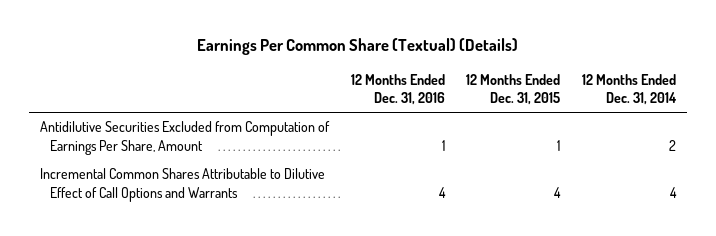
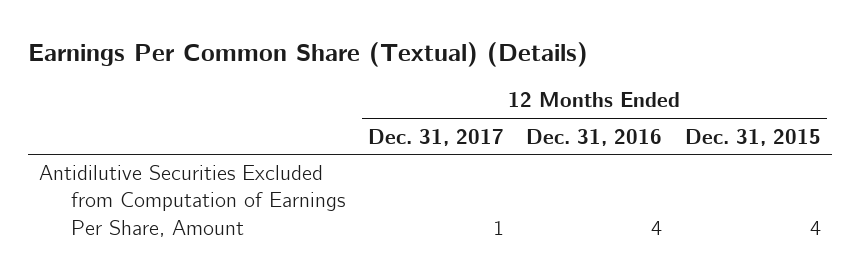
[582,73,678,106] 12 Months Ended Dec. 31, 2014 -> none
none -> [367,128,504,146] Dec. 31, 2017
[39,168,325,202] Incremental Common Shares Attributable to Dilutive Effect of Call Options and Warrants -> none
[441,139,445,151] 1 -> [651,220,663,235] 4
[557,139,561,151] 1 -> [810,220,822,235] 4

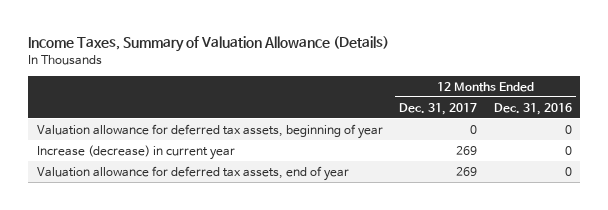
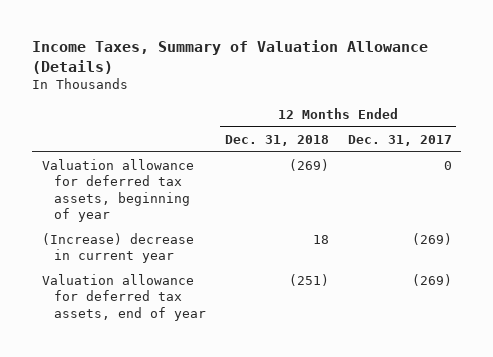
[493,102,572,115] Dec. 31, 2016 -> none
none -> [224,134,329,146] Dec. 31, 2018
[36,144,235,160] Increase (decrease) in current year -> [41,233,194,264] (Increase) decrease in current year
[456,145,478,155] 269 -> [411,233,452,246] (269)
[456,166,478,176] 269 -> [411,274,452,287] (269)

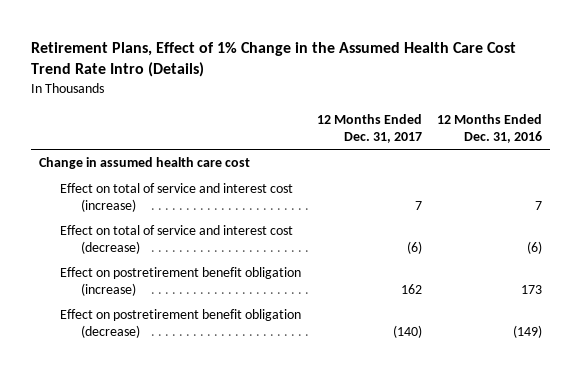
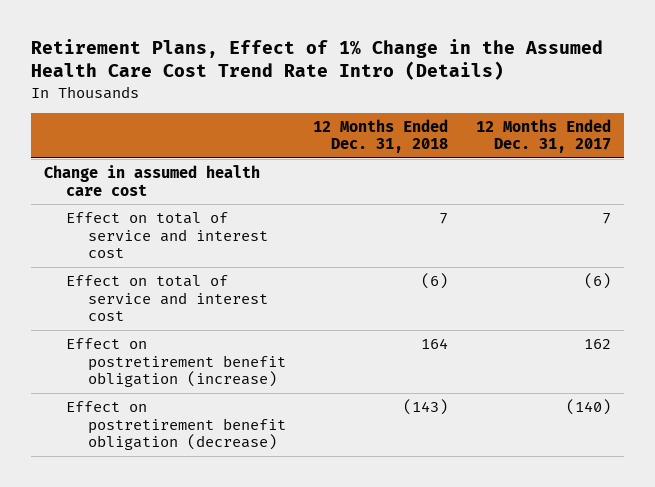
[437,114,543,143] 12 Months Ended Dec. 31, 2016 -> none
none -> [313,118,449,154] 12 Months Ended Dec. 31, 2018
[59,183,293,212] Effect on total of service and interest cost (increase) -> [66,211,269,259] Effect on total of service and interest cost
[59,225,293,254] Effect on total of service and interest cost (decrease) -> [66,274,269,322] Effect on total of service and interest cost

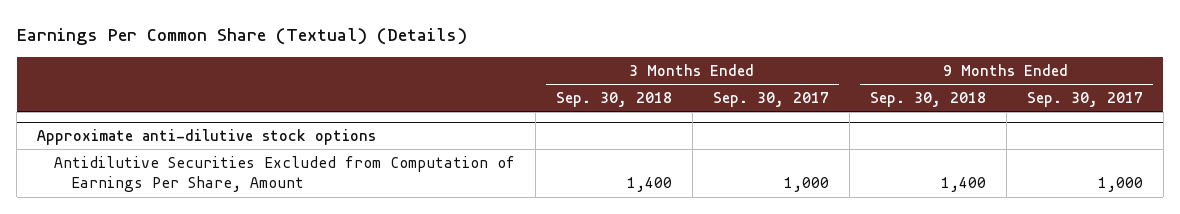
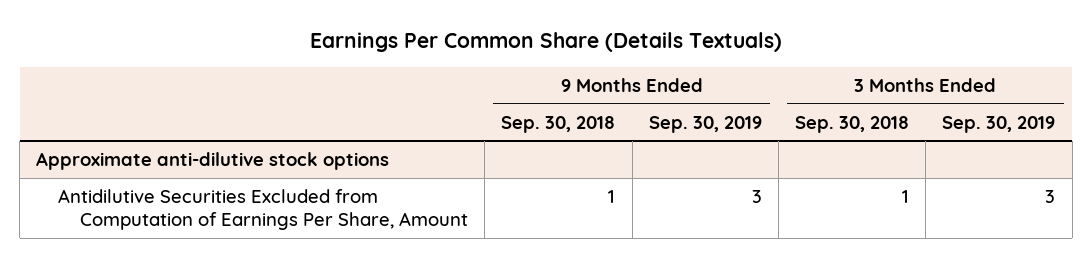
[16,28,467,46] Earnings Per Common Share (Textual) (Details) -> [309,32,782,53] Earnings Per Common Share (Details Textuals)
[712,92,829,108] Sep. 30, 2017 -> none
[1026,92,1143,108] Sep. 30, 2017 -> none
none -> [648,115,762,133] Sep. 30, 2019
none -> [942,115,1056,133] Sep. 30, 2019
[626,177,672,193] 1,400 -> [902,189,910,203] 1
[940,177,986,193] 1,400 -> [608,189,616,203] 1

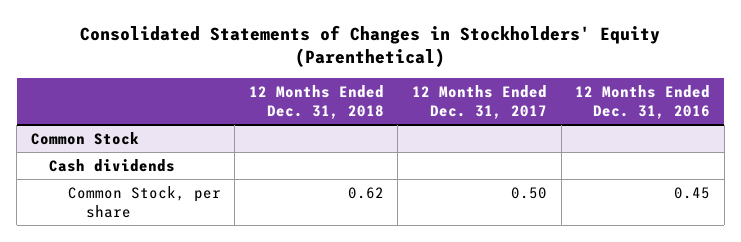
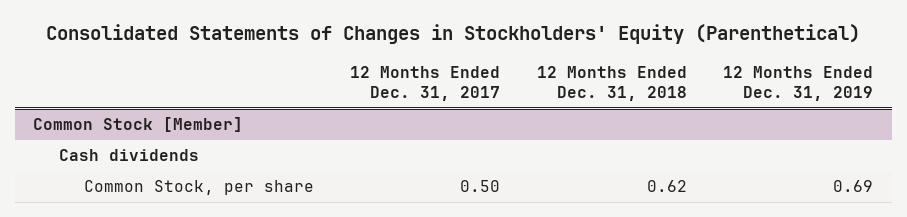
[575,85,711,119] 12 Months Ended Dec. 31, 2016 -> none
none -> [723,65,874,102] 12 Months Ended Dec. 31, 2019
[30,131,139,145] Common Stock -> [33,117,244,133] Common Stock [Member]

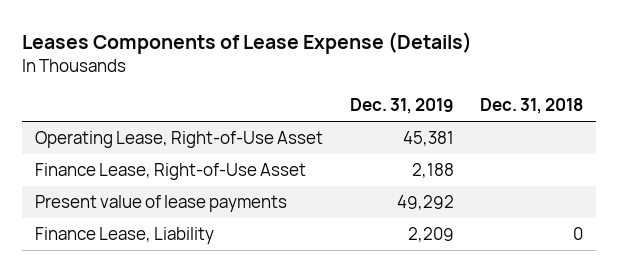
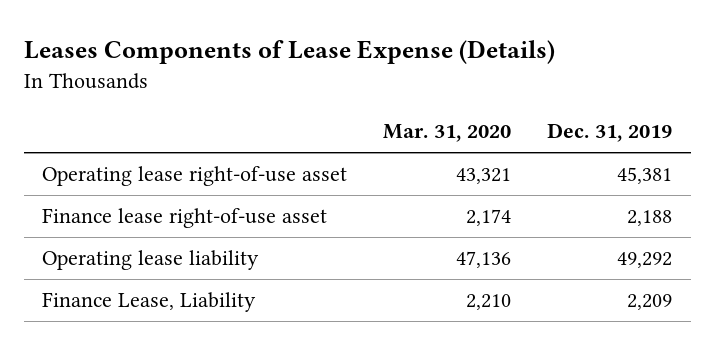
[480,98,584,115] Dec. 31, 2018 -> none
none -> [383,124,512,143] Mar. 31, 2020
[35,131,324,149] Operating Lease, Right-of-Use Asset -> [42,166,348,187] Operating lease right-of-use asset
[35,163,307,181] Finance Lease, Right-of-Use Asset -> [42,208,328,229] Finance lease right-of-use asset
[35,195,288,213] Present value of lease payments -> [42,250,260,271] Operating lease liability

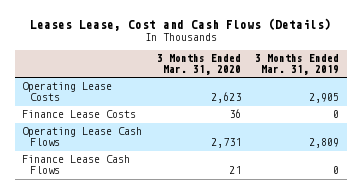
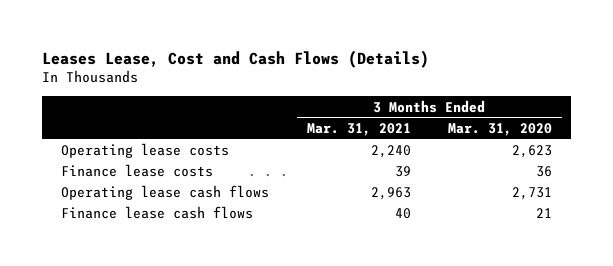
[255,54,340,76] 3 Months Ended Mar. 31, 2019 -> none
none -> [306,122,411,136] Mar. 31, 2021
[22,82,113,102] Operating Lease Costs -> [60,143,229,159] Operating lease costs
[22,110,137,119] Finance Lease Costs -> [60,164,213,178] Finance lease costs
[22,127,143,147] Operating Lease Cash Flows -> [60,185,269,201] Operating lease cash flows
[22,155,131,175] Finance Lease Cash Flows -> [60,206,253,220] Finance lease cash flows

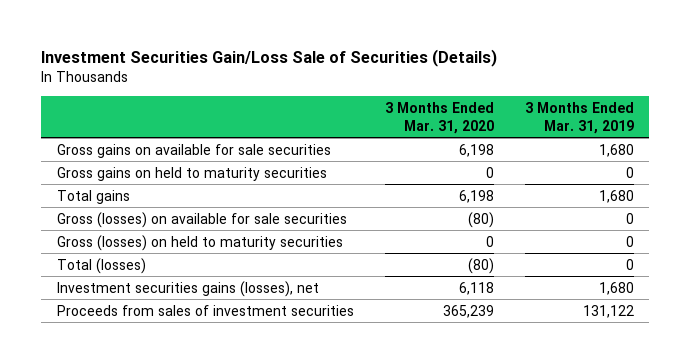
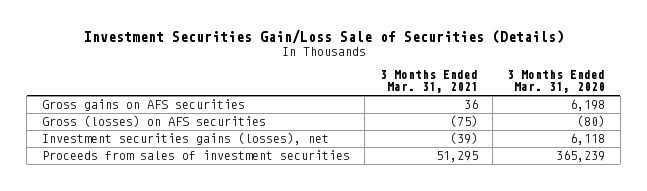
[524,101,634,134] 3 Months Ended Mar. 31, 2019 -> none
none -> [379,70,478,94] 3 Months Ended Mar. 31, 2021
[56,166,327,181] Gross gains on held to maturity securities -> none
[56,189,130,204] Total gains -> none
[56,234,343,251] Gross (losses) on held to maturity securities -> none
[56,257,146,274] Total (losses) -> none
[56,143,331,158] Gross gains on available for sale securities -> [41,99,245,112] Gross gains on AFS securities
[56,211,347,228] Gross (losses) on available for sale securities -> [41,115,266,128] Gross (losses) on AFS securities

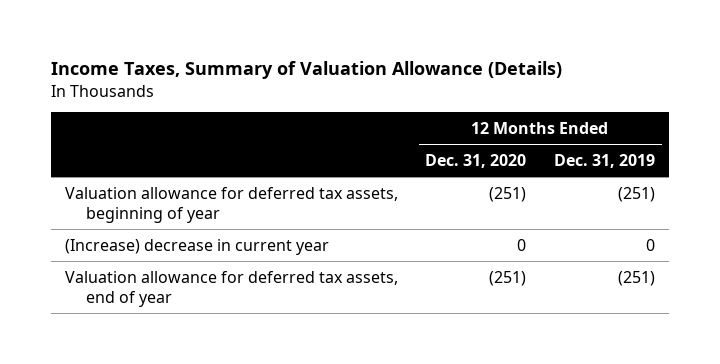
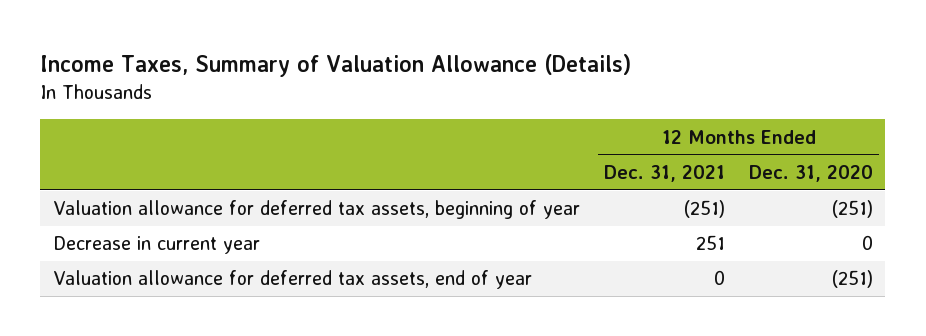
[554,154,656,169] Dec. 31, 2019 -> none
none -> [603,164,725,182] Dec. 31, 2021
[64,238,329,255] (Increase) decrease in current year -> [52,236,260,255] Decrease in current year

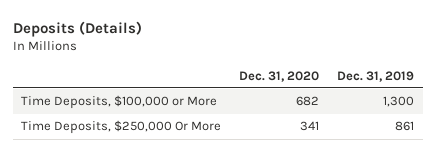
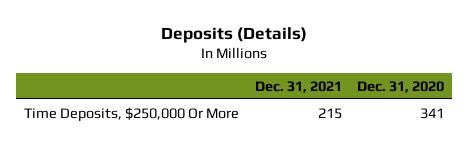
[336,70,414,82] Dec. 31, 2019 -> none
none -> [254,80,342,93] Dec. 31, 2021
[21,95,218,110] Time Deposits, $100,000 or More -> none

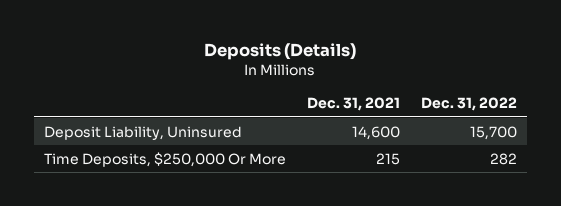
[357,80,445,93] Dec. 31, 2020 -> none
none -> [420,97,517,112] Dec. 31, 2022
none -> [44,125,243,140] Deposit Liability, Uninsured

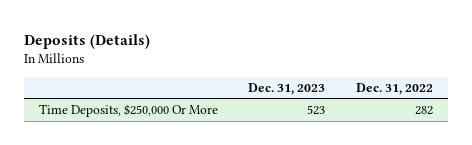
[306,97,400,112] Dec. 31, 2021 -> none
none -> [248,82,326,95] Dec. 31, 2023
[44,125,243,140] Deposit Liability, Uninsured -> none

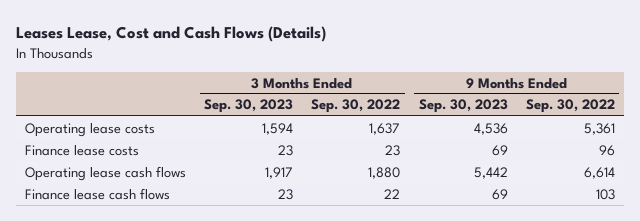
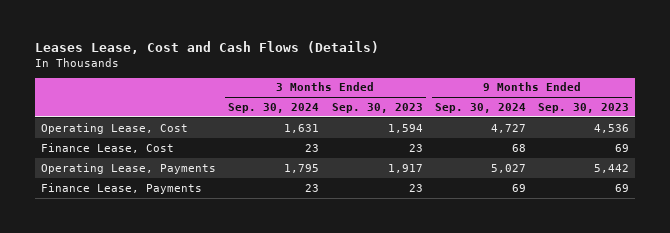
[311,99,401,114] Sep. 30, 2022 -> none
[525,99,615,114] Sep. 30, 2022 -> none
none -> [228,103,320,114] Sep. 30, 2024
none -> [434,103,526,114] Sep. 30, 2024
[24,122,155,137] Operating lease costs -> [40,122,188,134] Operating Lease, Cost
[24,144,139,156] Finance lease costs -> [40,142,174,153] Finance Lease, Cost
[24,165,186,181] Operating lease cash flows -> [40,162,216,174] Operating Lease, Payments
[24,187,170,200] Finance lease cash flows -> [40,182,202,194] Finance Lease, Payments

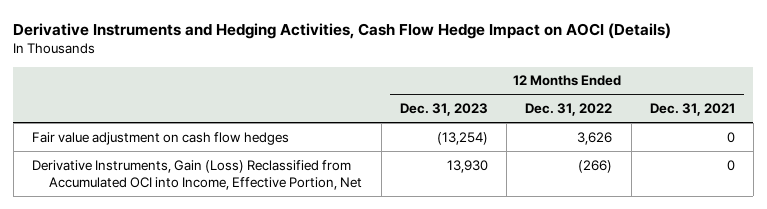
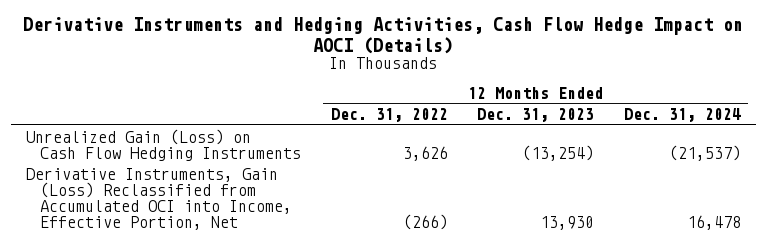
[649,103,735,117] Dec. 31, 2021 -> none
none -> [623,108,741,123] Dec. 31, 2024
[32,131,290,145] Fair value adjustment on cash flow hedges -> [25,128,302,161] Unrealized Gain (Loss) on Cash Flow Hedging Instruments

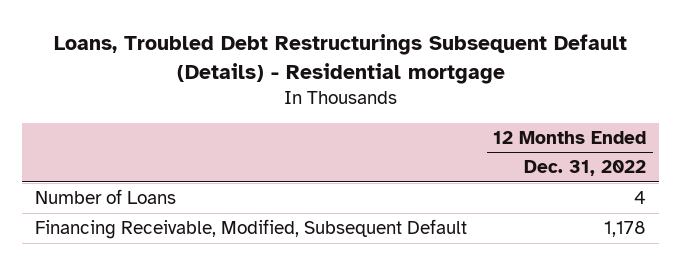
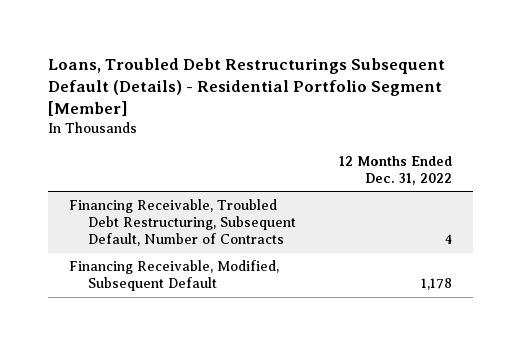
[53,34,627,85] Loans, Troubled Debt Restructurings Subsequent Default (Details) - Residential mortgage -> [47,58,445,117] Loans, Troubled Debt Restructurings Subsequent Default (Details) - Residential Portfolio Segment [Member]
[34,189,176,205] Number of Loans -> [69,199,297,247] Financing Receivable, Troubled Debt Restructuring, Subsequent Default, Number of Contracts

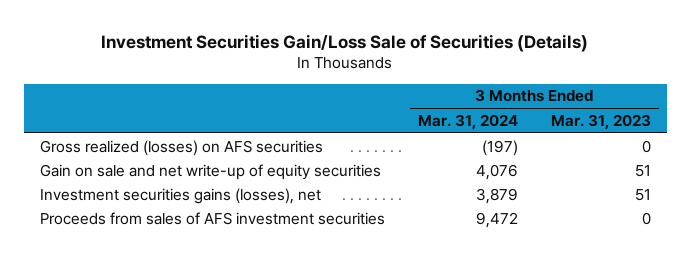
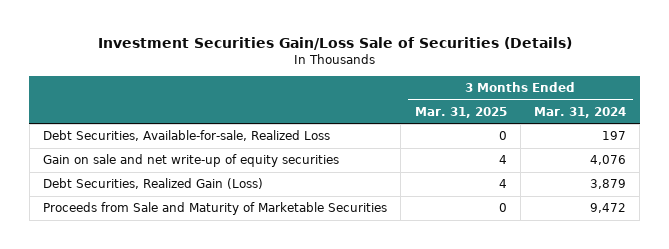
[550,113,651,130] Mar. 31, 2023 -> none
none -> [414,106,507,118] Mar. 31, 2025
[40,139,324,156] Gross realized (losses) on AFS securities -> [43,130,331,142] Debt Securities, Available-for-sale, Realized Loss
[481,139,518,156] (197) -> [602,131,627,141] 197
[40,187,322,204] Investment securities gains (losses), net -> [43,178,264,190] Debt Securities, Realized Gain (Loss)
[40,211,386,225] Proceeds from sales of AFS investment securities -> [43,202,388,216] Proceeds from Sale and Maturity of Marketable Securities

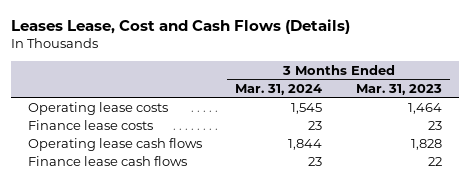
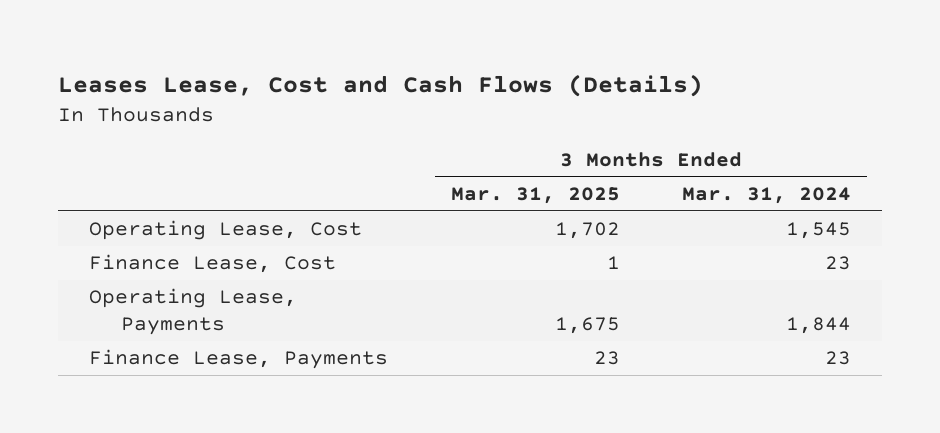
[355,83,442,95] Mar. 31, 2023 -> none
none -> [450,187,620,205] Mar. 31, 2025
[27,101,168,115] Operating lease costs -> [89,220,363,241] Operating Lease, Cost
[27,119,153,130] Finance lease costs -> [89,254,337,274] Finance Lease, Cost
[27,137,202,151] Operating lease cash flows -> [89,288,298,336] Operating Lease, Payments
[27,155,187,166] Finance lease cash flows -> [89,349,389,370] Finance Lease, Payments

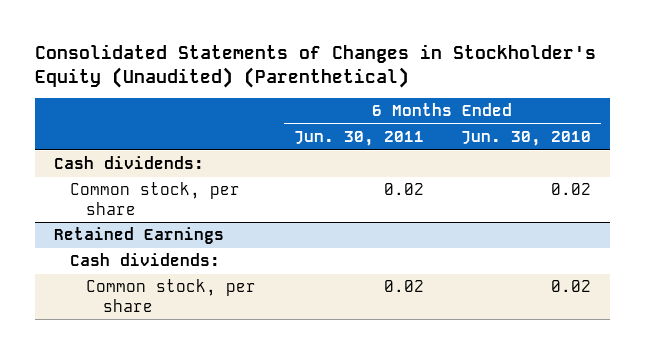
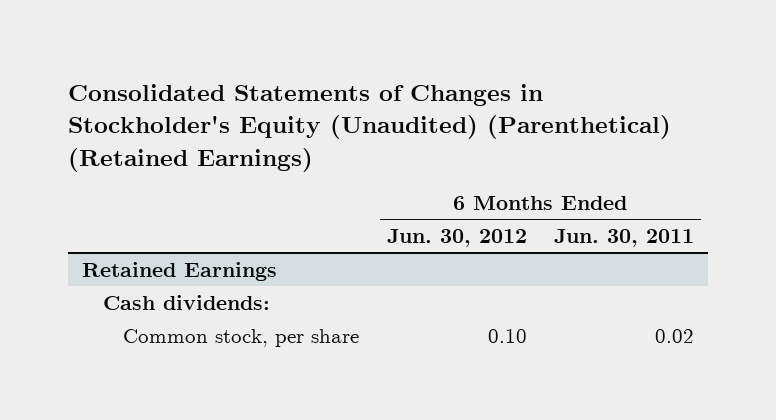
[35,44,597,88] Consolidated Statements of Changes in Stockholder's Equity (Unaudited) (Parenthetical) -> [68,83,672,172] Consolidated Statements of Changes in Stockholder's Equity (Unaudited) (Parenthetical) (Retained Earnings)
[461,131,592,147] Jun. 30, 2010 -> none
none -> [386,229,527,248] Jun. 30, 2012
[54,156,205,170] Cash dividends: -> none
[70,182,241,215] Common stock, per share -> none

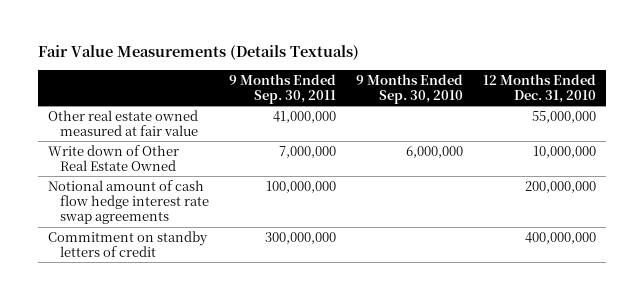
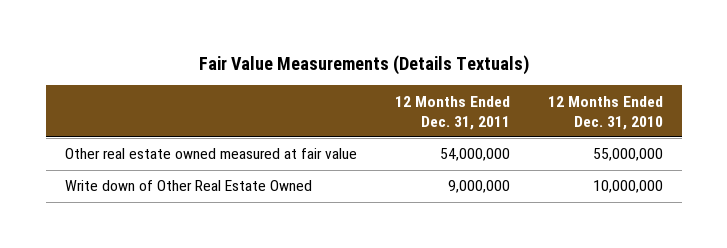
[229,73,337,105] 9 Months Ended Sep. 30, 2011 -> none
[356,73,464,105] 9 Months Ended Sep. 30, 2010 -> none
none -> [394,95,510,130] 12 Months Ended Dec. 31, 2011
[47,179,210,225] Notional amount of cash flow hedge interest rate swap agreements -> none
[47,230,208,257] Commitment on standby letters of credit -> none

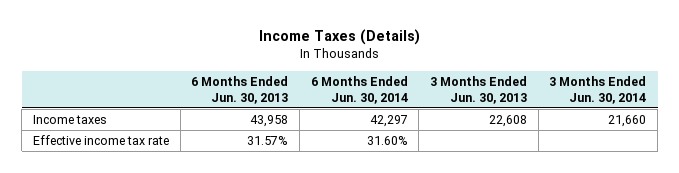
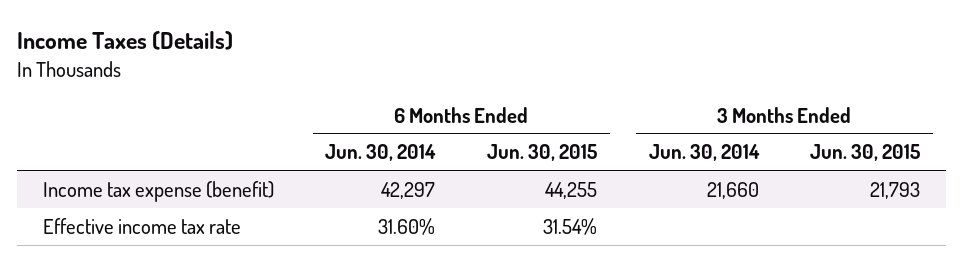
[191,76,289,104] 6 Months Ended Jun. 30, 2013 -> none
[429,76,527,104] 3 Months Ended Jun. 30, 2013 -> none
none -> [487,144,598,162] Jun. 30, 2015
none -> [810,144,921,162] Jun. 30, 2015
[32,114,107,124] Income taxes -> [42,180,274,202] Income tax expense (benefit)

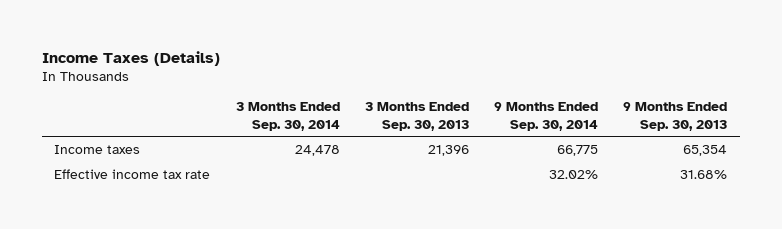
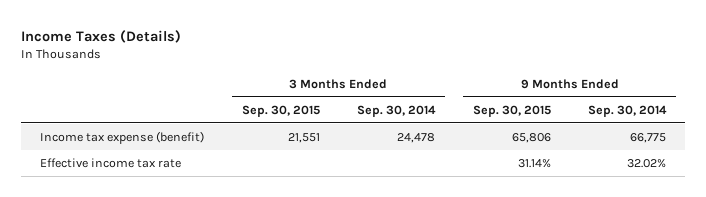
[364,102,469,131] 3 Months Ended Sep. 30, 2013 -> none
[623,102,728,131] 9 Months Ended Sep. 30, 2013 -> none
none -> [241,104,320,117] Sep. 30, 2015
none -> [472,104,551,117] Sep. 30, 2015
[54,144,141,154] Income taxes -> [40,130,205,144] Income tax expense (benefit)

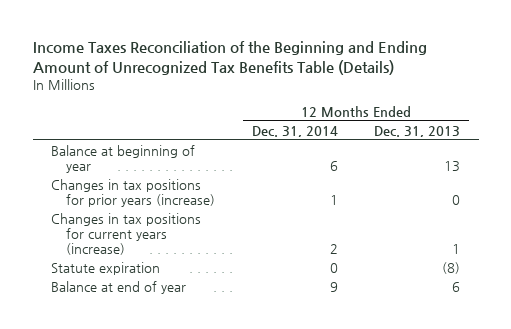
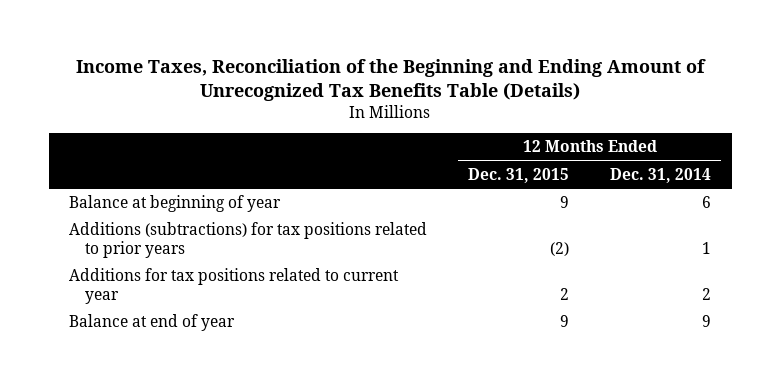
[32,41,427,75] Income Taxes Reconciliation of the Beginning and Ending Amount of Unrecognized Tax Benefits Table (Details) -> [76,58,707,101] Income Taxes, Reconciliation of the Beginning and Ending Amount of Unrecognized Tax Benefits Table (Details)
[374,125,461,137] Dec. 31, 2013 -> none
none -> [468,167,570,183] Dec. 31, 2015
[50,261,160,275] Statute expiration -> none
[50,178,216,207] Changes in tax positions for prior years (increase) -> [69,222,428,259] Additions (subtractions) for tax positions related to prior years
[50,212,201,255] Changes in tax positions for current years (increase) -> [69,268,400,305] Additions for tax positions related to current year

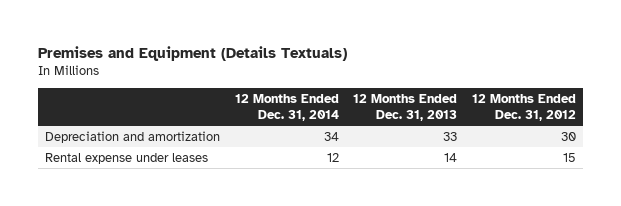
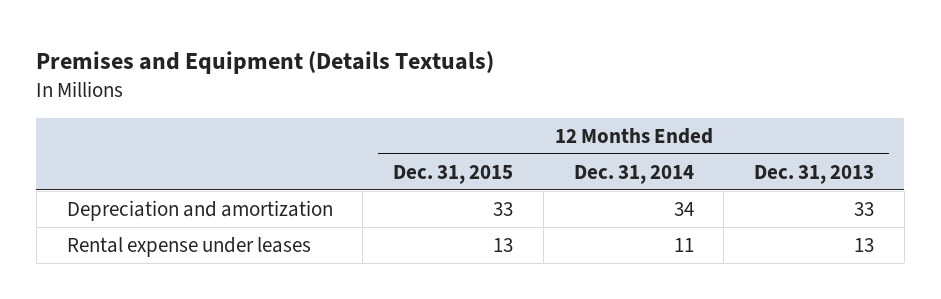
[471,94,576,122] 12 Months Ended Dec. 31, 2012 -> none
none -> [393,164,514,184] Dec. 31, 2015
[326,152,339,162] 12 -> [673,237,694,252] 11
[444,152,458,162] 14 -> [853,237,874,252] 13

